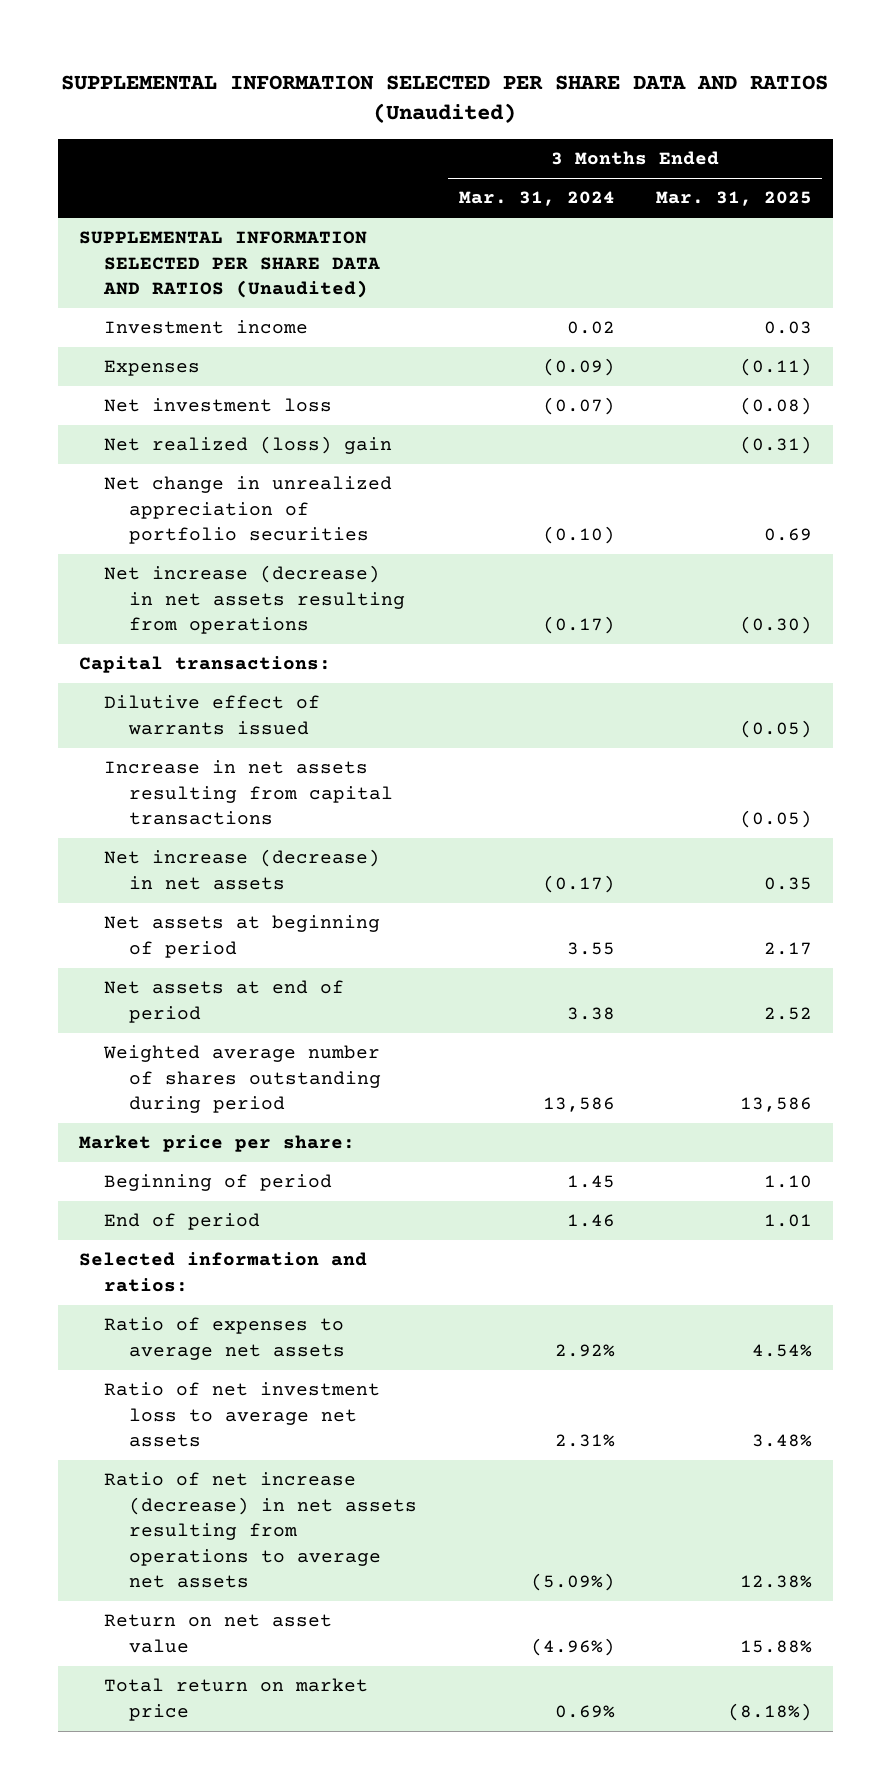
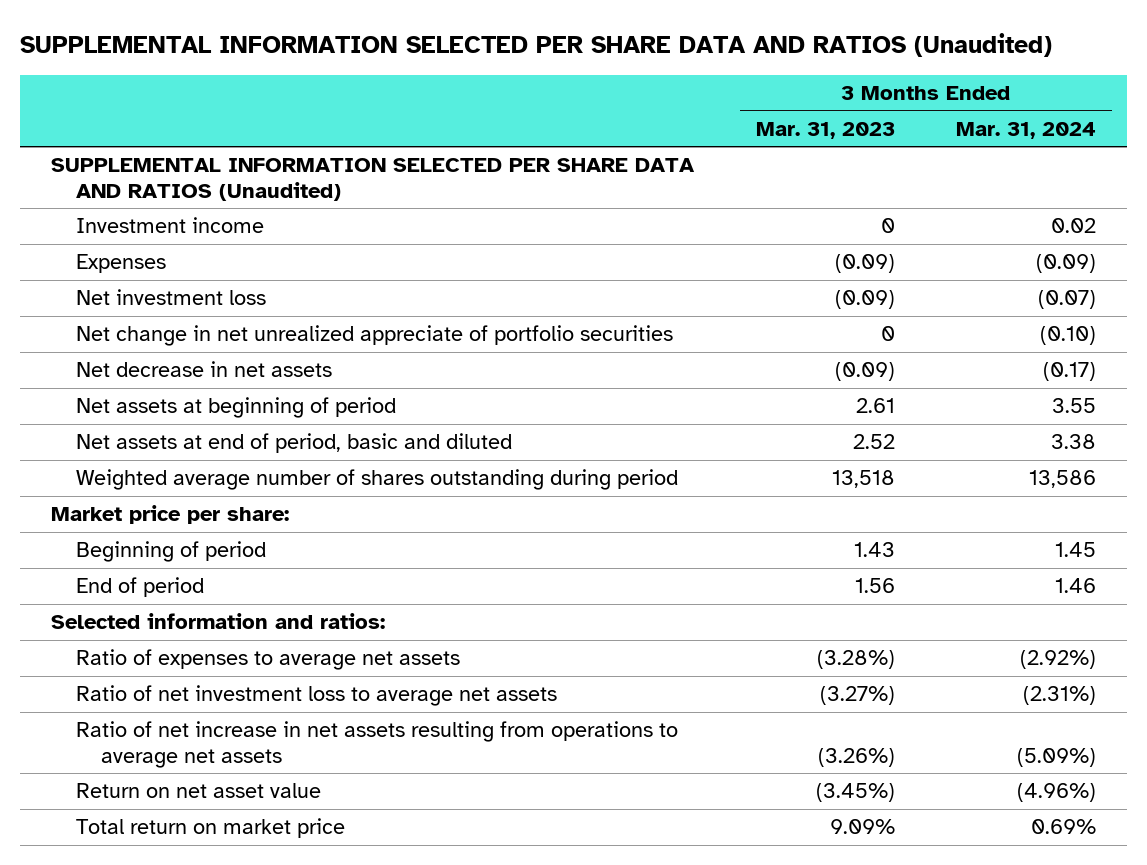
[655,191,812,207] Mar. 31, 2025 -> none
none -> [755,121,895,139] Mar. 31, 2023
[104,436,393,455] Net realized (loss) gain -> none
[79,656,332,674] Capital transactions: -> none
[104,695,321,735] Dilutive effect of warrants issued -> none
[104,760,394,826] Increase in net assets resulting from capital transactions -> none
[104,849,381,890] Net increase (decrease) in net assets -> none
[104,476,393,545] Net change in unrealized appreciation of portfolio securities -> [75,325,673,347] Net change in net unrealized appreciate of portfolio securities
[104,565,406,635] Net increase (decrease) in net assets resulting from operations -> [75,361,332,378] Net decrease in net assets
[104,980,345,1023] Net assets at end of period -> [75,433,512,454] Net assets at end of period, basic and diluted
[554,1343,615,1357] 2.92% -> [1020,650,1097,670] (2.92%)
[554,1434,615,1448] 2.31% -> [1023,686,1097,706] (2.31%)
[104,1472,418,1588] Ratio of net increase (decrease) in net assets resulting from operations to average net assets -> [75,721,678,768] Ratio of net increase in net assets resulting from operations to average net assets

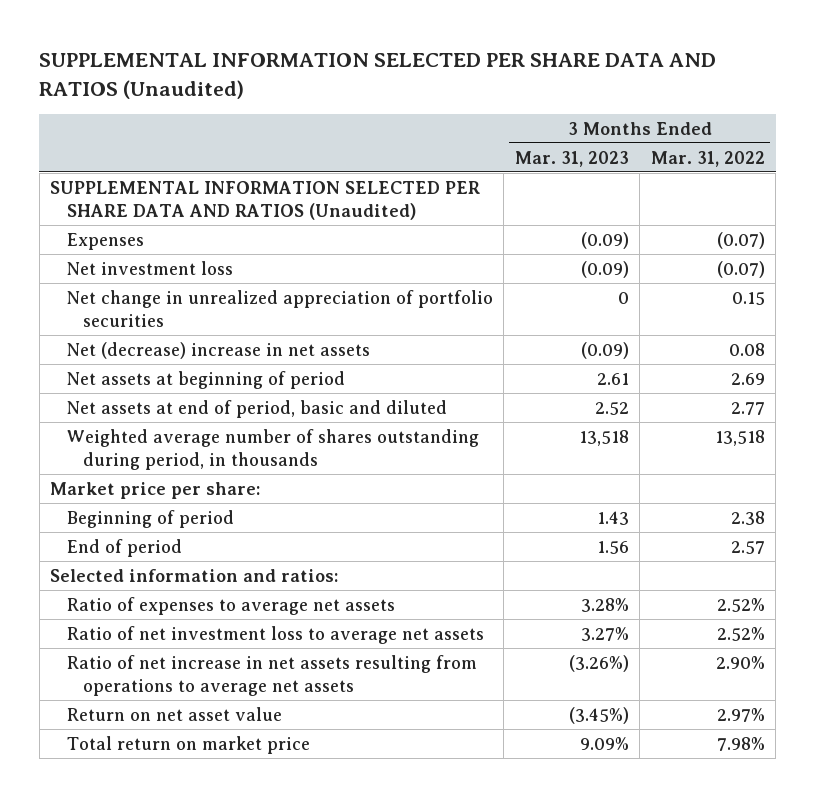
[956,121,1097,139] Mar. 31, 2024 -> none
none -> [650,150,765,167] Mar. 31, 2022
[75,217,264,234] Investment income -> none
[75,325,673,347] Net change in net unrealized appreciate of portfolio securities -> [66,289,493,327] Net change in unrealized appreciation of portfolio securities
[75,361,332,378] Net decrease in net assets -> [66,341,370,359] Net (decrease) increase in net assets
[75,469,678,491] Weighted average number of shares outstanding during period -> [66,428,479,470] Weighted average number of shares outstanding during period, in thousands
[816,650,895,670] (3.28%) -> [580,597,629,612] 3.28%
[819,686,895,706] (3.27%) -> [580,626,629,641] 3.27%

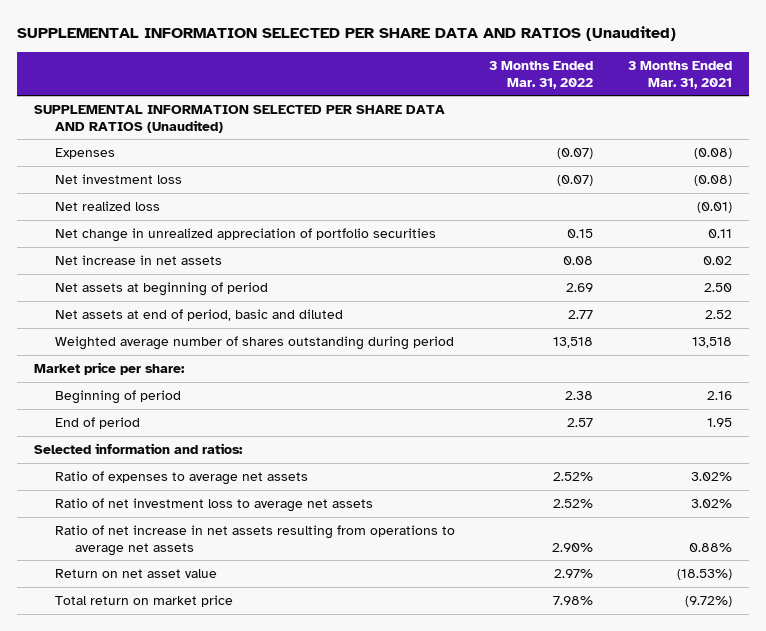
[514,150,629,167] Mar. 31, 2023 -> none
none -> [627,60,732,89] 3 Months Ended Mar. 31, 2021
none -> [54,200,160,211] Net realized loss
[66,341,370,359] Net (decrease) increase in net assets -> [54,254,222,265] Net increase in net assets
[66,428,479,470] Weighted average number of shares outstanding during period, in thousands -> [54,335,454,350] Weighted average number of shares outstanding during period

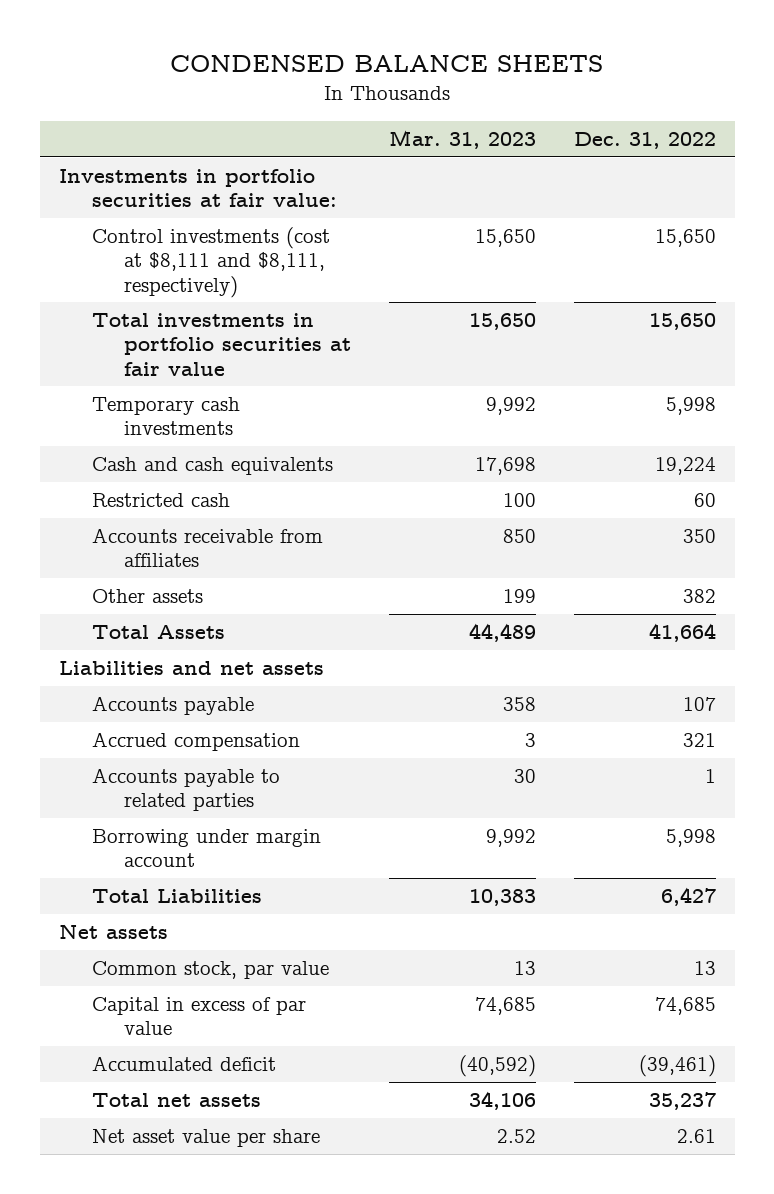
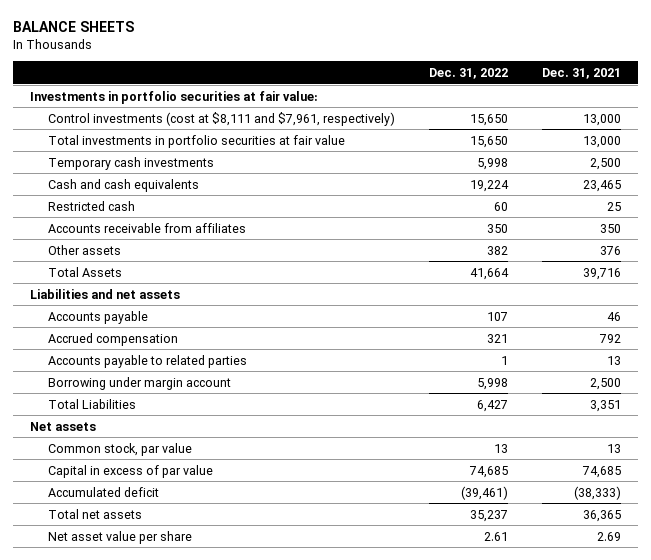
[170,55,604,73] CONDENSED BALANCE SHEETS -> [13,21,135,33] BALANCE SHEETS
[389,129,537,149] Mar. 31, 2023 -> none
none -> [541,67,621,79] Dec. 31, 2021
[91,226,330,298] Control investments (cost at $8,111 and $8,111, respectively) -> [48,111,396,126] Control investments (cost at $8,111 and $7,961, respectively)

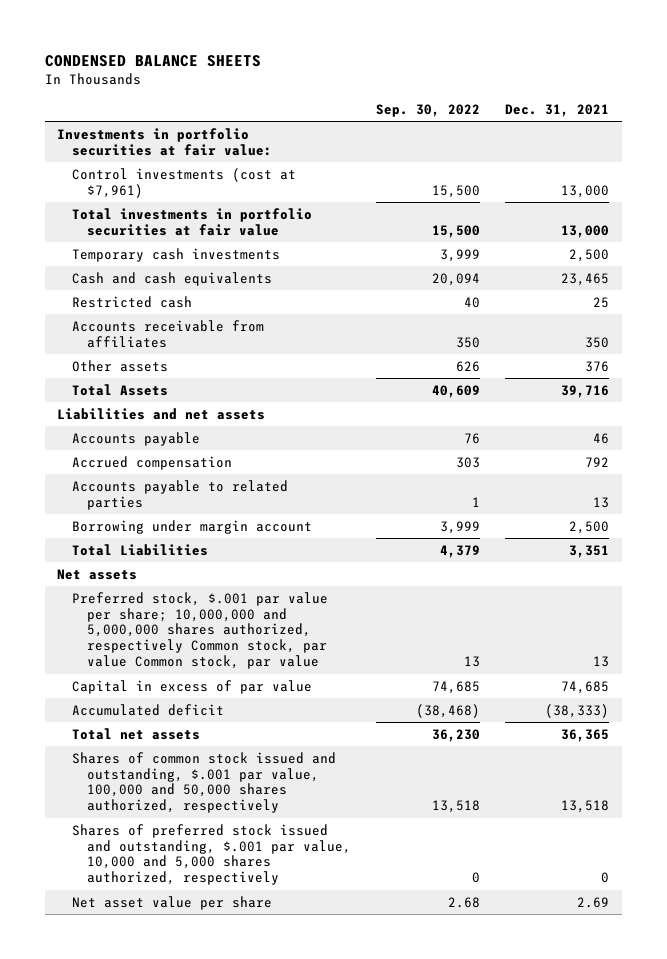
[13,21,135,33] BALANCE SHEETS -> [44,54,261,67] CONDENSED BALANCE SHEETS
[429,67,509,79] Dec. 31, 2022 -> none
none -> [375,103,480,117] Sep. 30, 2022
[48,111,396,126] Control investments (cost at $8,111 and $7,961, respectively) -> [72,167,297,198] Control investments (cost at $7,961)
[48,442,193,456] Common stock, par value -> none
none -> [72,591,329,670] Preferred stock, $.001 par value per share; 10,000,000 and 5,000,000 shares authorized, respectively Common stock, par value Common stock, par value
none -> [72,751,337,814] Shares of common stock issued and outstanding, $.001 par value, 100,000 and 50,000 shares authorized, respectively
none -> [72,823,351,886] Shares of preferred stock issued and outstanding, $.001 par value, 10,000 and 5,000 shares authorized, respectively

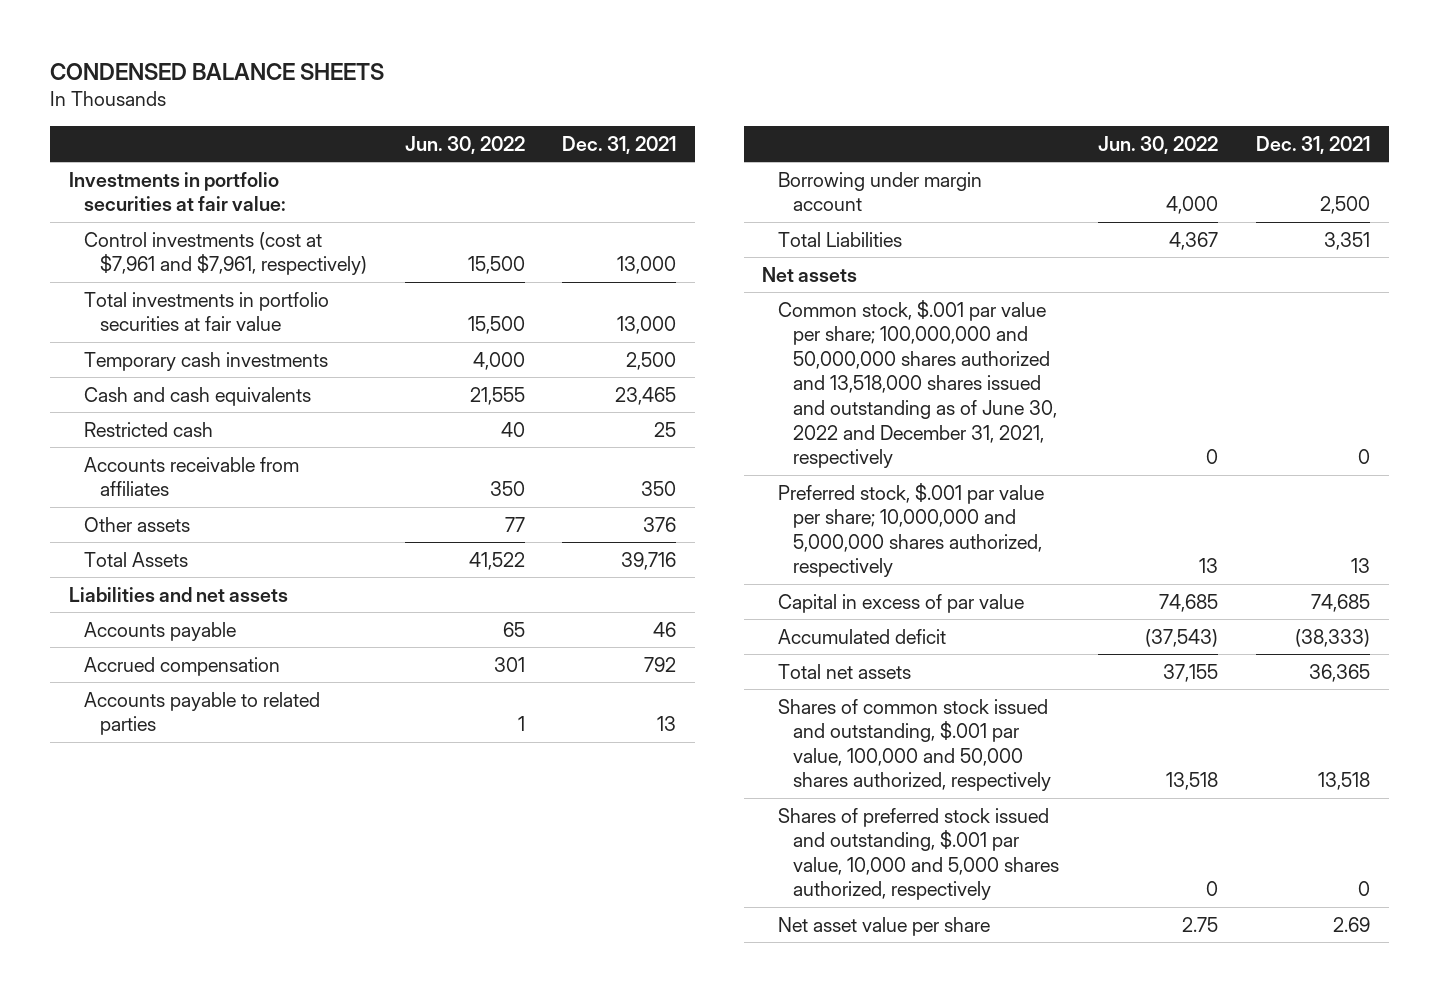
[375,103,480,117] Sep. 30, 2022 -> none
none -> [404,135,525,154] Jun. 30, 2022
[72,167,297,198] Control investments (cost at $7,961) -> [84,231,367,276] Control investments (cost at $7,961 and $7,961, respectively)
none -> [777,299,1058,469] Common stock, $.001 par value per share; 100,000,000 and 50,000,000 shares authorized and 13,518,000 shares issued and outstanding as of June 30, 2022 and December 31, 2021, respectively
[72,591,329,670] Preferred stock, $.001 par value per share; 10,000,000 and 5,000,000 shares authorized, respectively Common stock, par value Common stock, par value -> [777,482,1044,578] Preferred stock, $.001 par value per share; 10,000,000 and 5,000,000 shares authorized, respectively

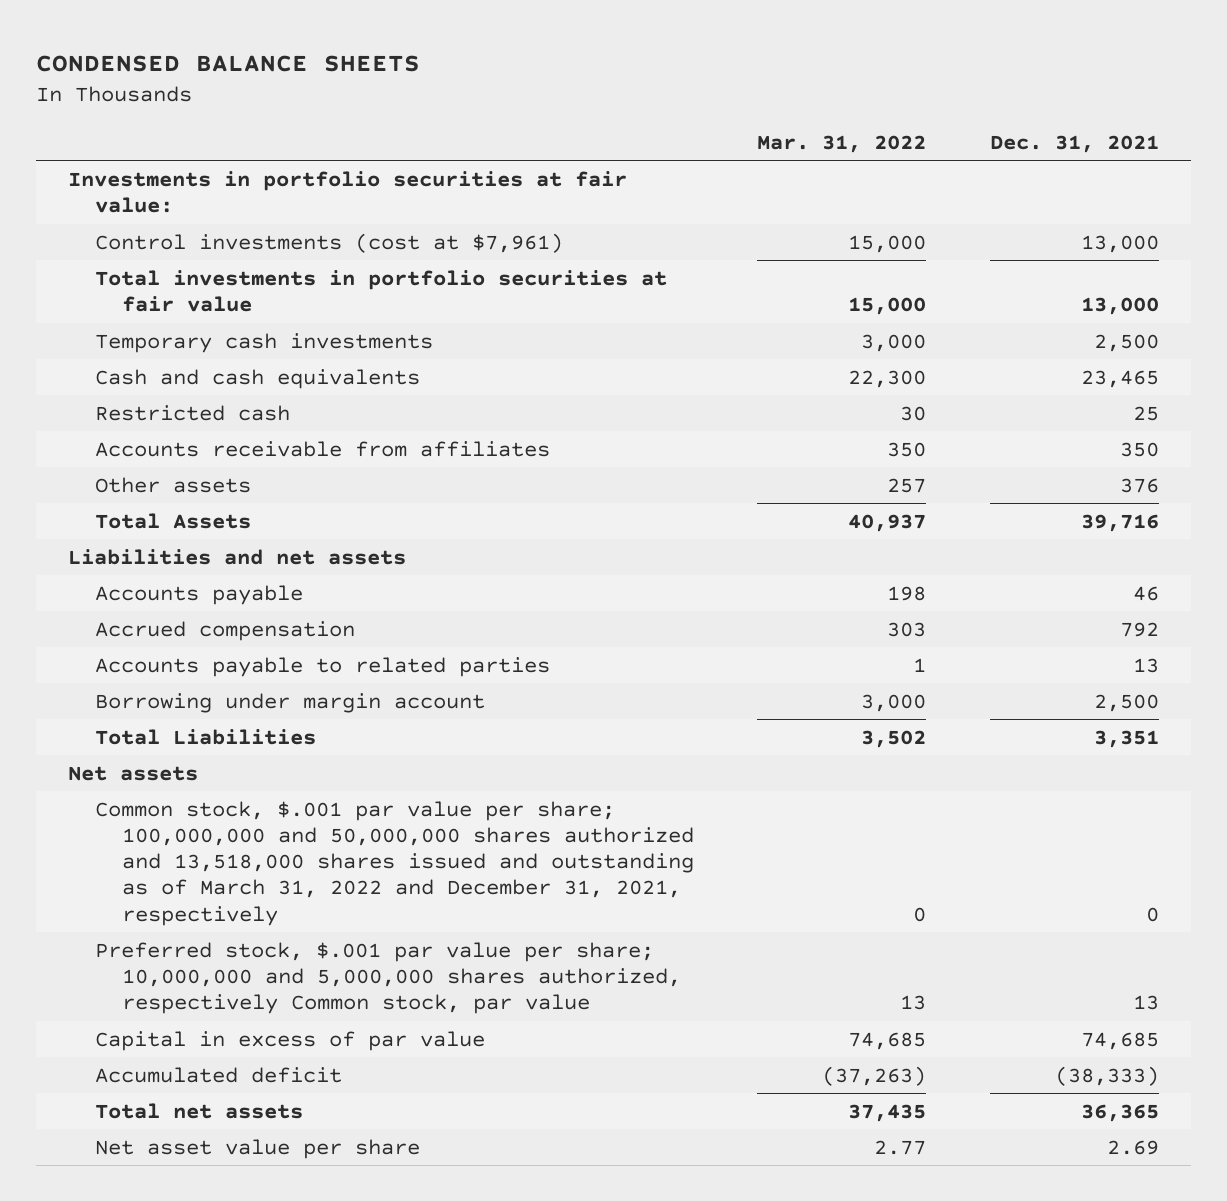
[404,135,525,154] Jun. 30, 2022 -> none
none -> [757,134,927,153] Mar. 31, 2022
[84,231,367,276] Control investments (cost at $7,961 and $7,961, respectively) -> [94,232,563,253] Control investments (cost at $7,961)
[777,299,1058,469] Common stock, $.001 par value per share; 100,000,000 and 50,000,000 shares authorized and 13,518,000 shares issued and outstanding as of June 30, 2022 and December 31, 2021, respectively -> [94,800,694,926] Common stock, $.001 par value per share; 100,000,000 and 50,000,000 shares authorized and 13,518,000 shares issued and outstanding as of March 31, 2022 and December 31, 2021, respectively
[777,482,1044,578] Preferred stock, $.001 par value per share; 10,000,000 and 5,000,000 shares authorized, respectively -> [94,941,681,1015] Preferred stock, $.001 par value per share; 10,000,000 and 5,000,000 shares authorized, respectively Common stock, par value
[777,698,1052,792] Shares of common stock issued and outstanding, $.001 par value, 100,000 and 50,000 shares authorized, respectively -> none
[777,807,1060,901] Shares of preferred stock issued and outstanding, $.001 par value, 10,000 and 5,000 shares authorized, respectively -> none

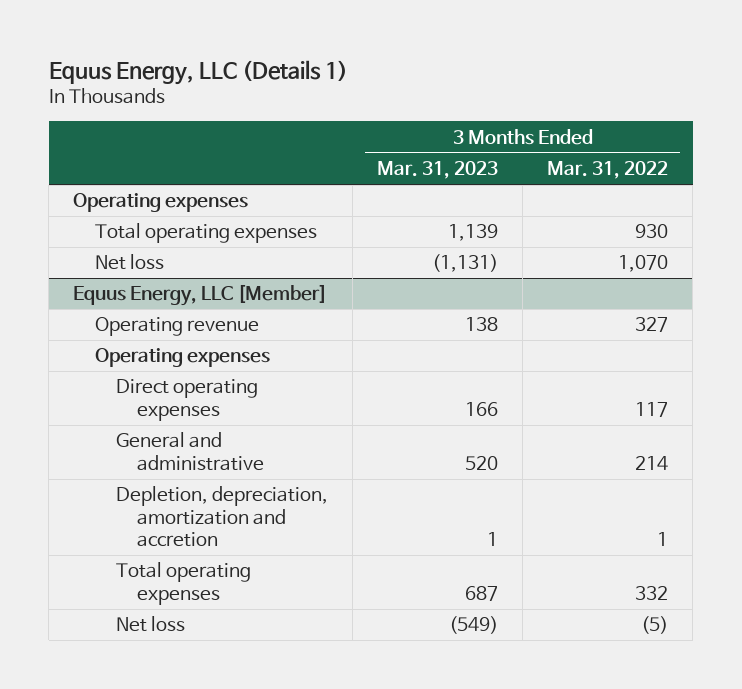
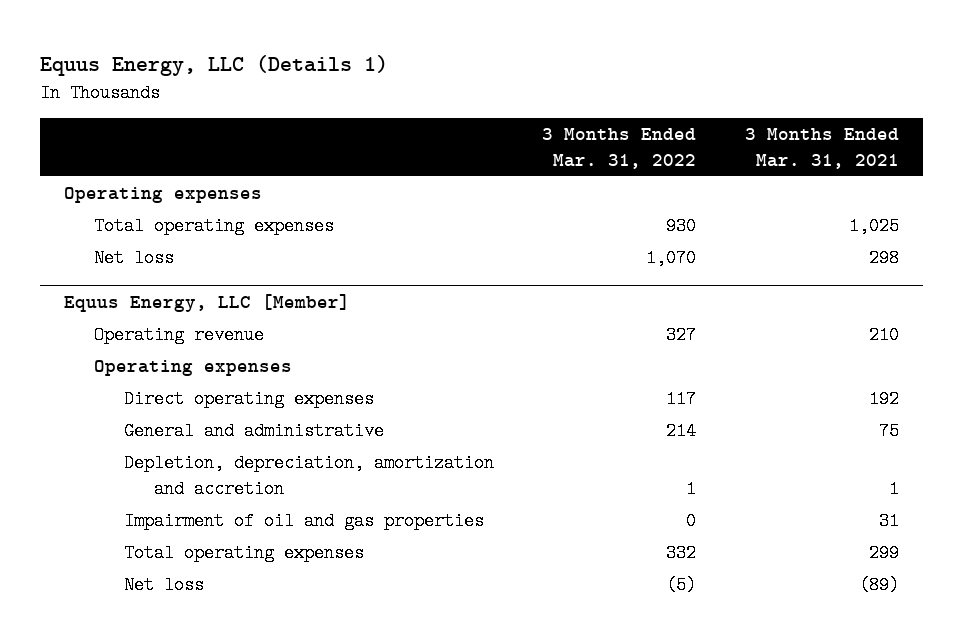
[377,161,499,180] Mar. 31, 2023 -> none
none -> [744,128,899,169] 3 Months Ended Mar. 31, 2021
none -> [124,512,485,531] Impairment of oil and gas properties

